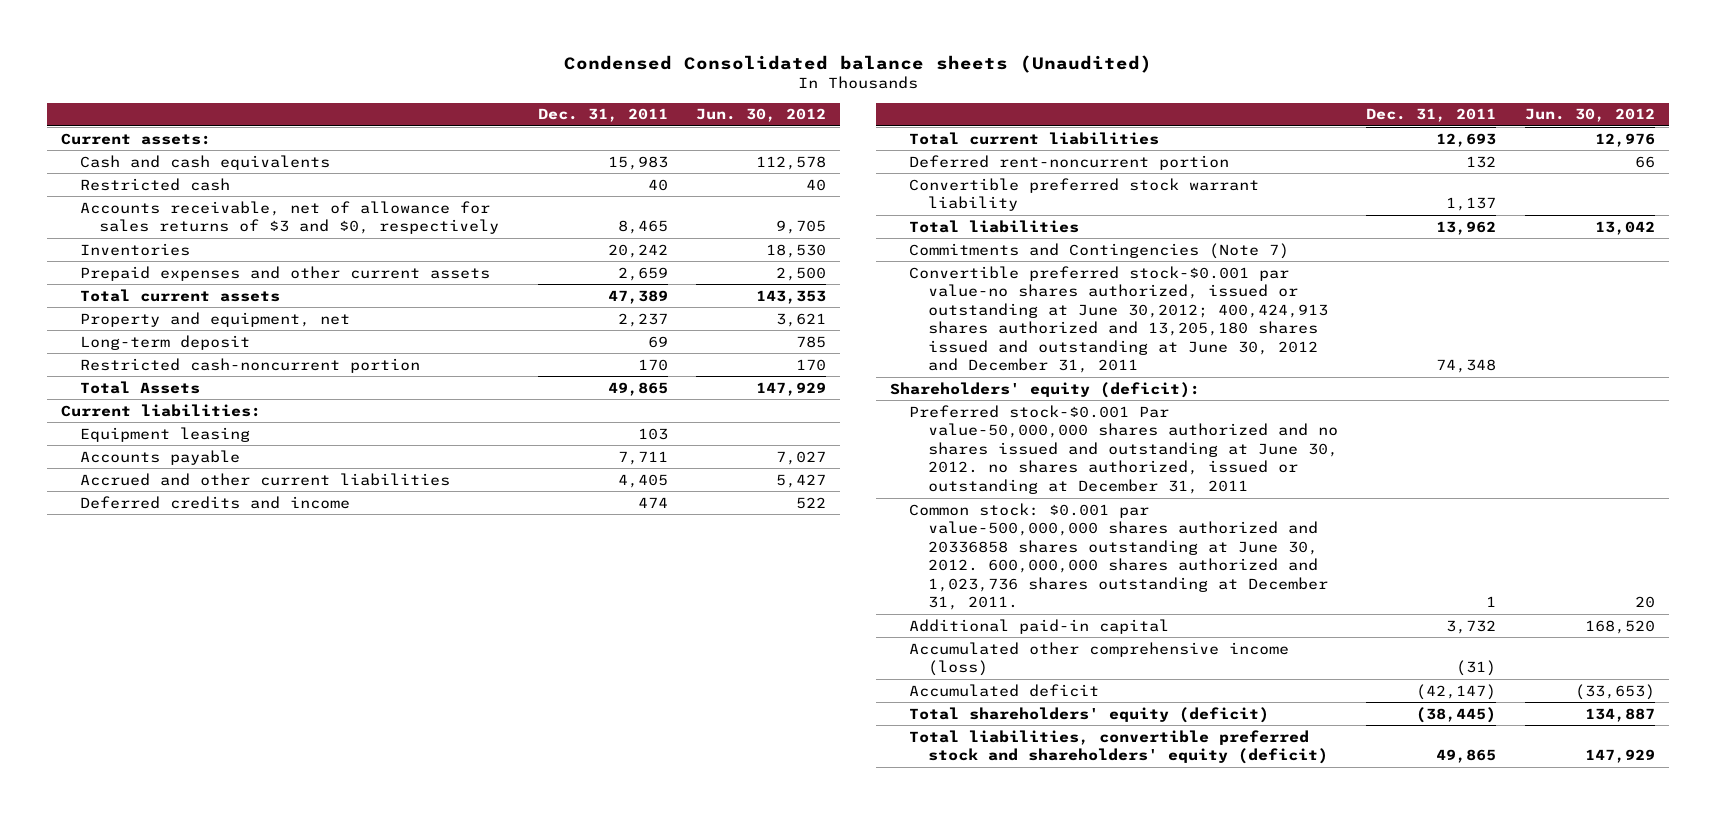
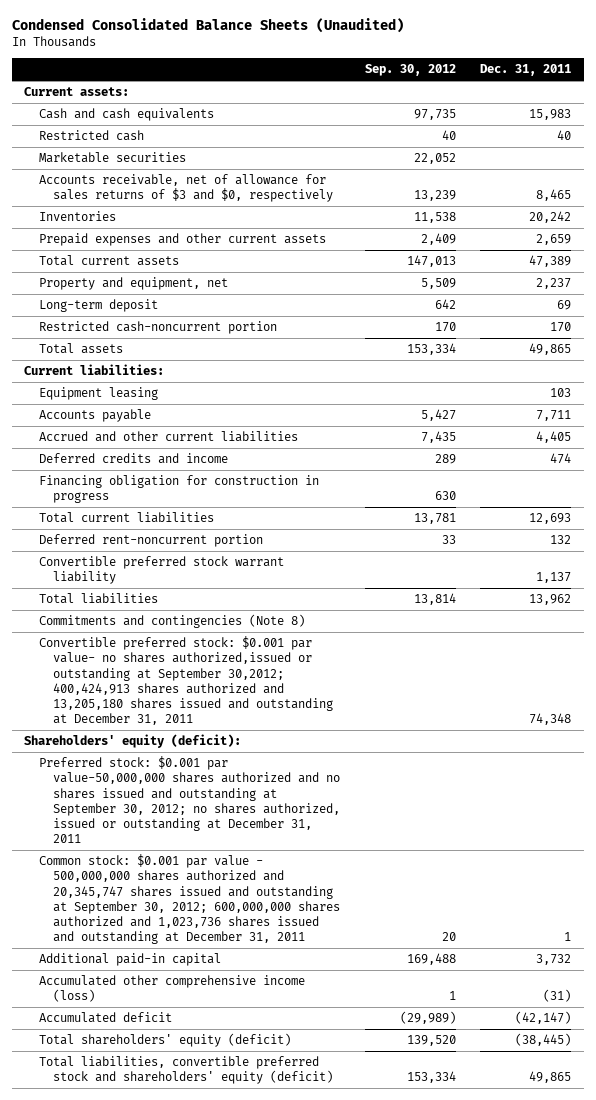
[563,55,1152,74] Condensed Consolidated balance sheets (Unaudited) -> [11,18,404,34] Condensed Consolidated Balance Sheets (Unaudited)
[695,108,826,123] Jun. 30, 2012 -> none
none -> [364,64,456,77] Sep. 30, 2012
none -> [38,152,186,164] Marketable securities
[80,380,201,394] Total Assets -> [38,343,123,355] Total assets
none -> [38,475,319,504] Financing obligation for construction in progress
[908,242,1289,259] Commitments and Contingencies (Note 7) -> [38,614,305,629] Commitments and contingencies (Note 8)
[908,265,1329,374] Convertible preferred stock-$0.001 par value-no shares authorized, issued or outstanding at June 30,2012; 400,424,913 shares authorized and 13,205,180 shares issued and outstanding at June 30, 2012 and December 31, 2011 -> [38,636,333,726] Convertible preferred stock: $0.001 par value- no shares authorized,issued or outstanding at September 30,2012; 400,424,913 shares authorized and 13,205,180 shares issued and outstanding at December 31, 2011
[908,404,1339,494] Preferred stock-$0.001 Par value-50,000,000 shares authorized and no shares issued and outstanding at June 30, 2012. no shares authorized, issued or outstanding at December 31, 2011 -> [38,756,340,844] Preferred stock: $0.001 par value-50,000,000 shares authorized and no shares issued and outstanding at September 30, 2012; no shares authorized, issued or outstanding at December 31, 2011
[908,502,1329,611] Common stock: $0.001 par value-500,000,000 shares authorized and 20336858 shares outstanding at June 30, 2012. 600,000,000 shares authorized and 1,023,736 shares outstanding at December 31, 2011. -> [38,854,340,945] Common stock: $0.001 par value - 500,000,000 shares authorized and 20,345,747 shares issued and outstanding at September 30, 2012; 600,000,000 shares authorized and 1,023,736 shares issued and outstanding at December 31, 2011

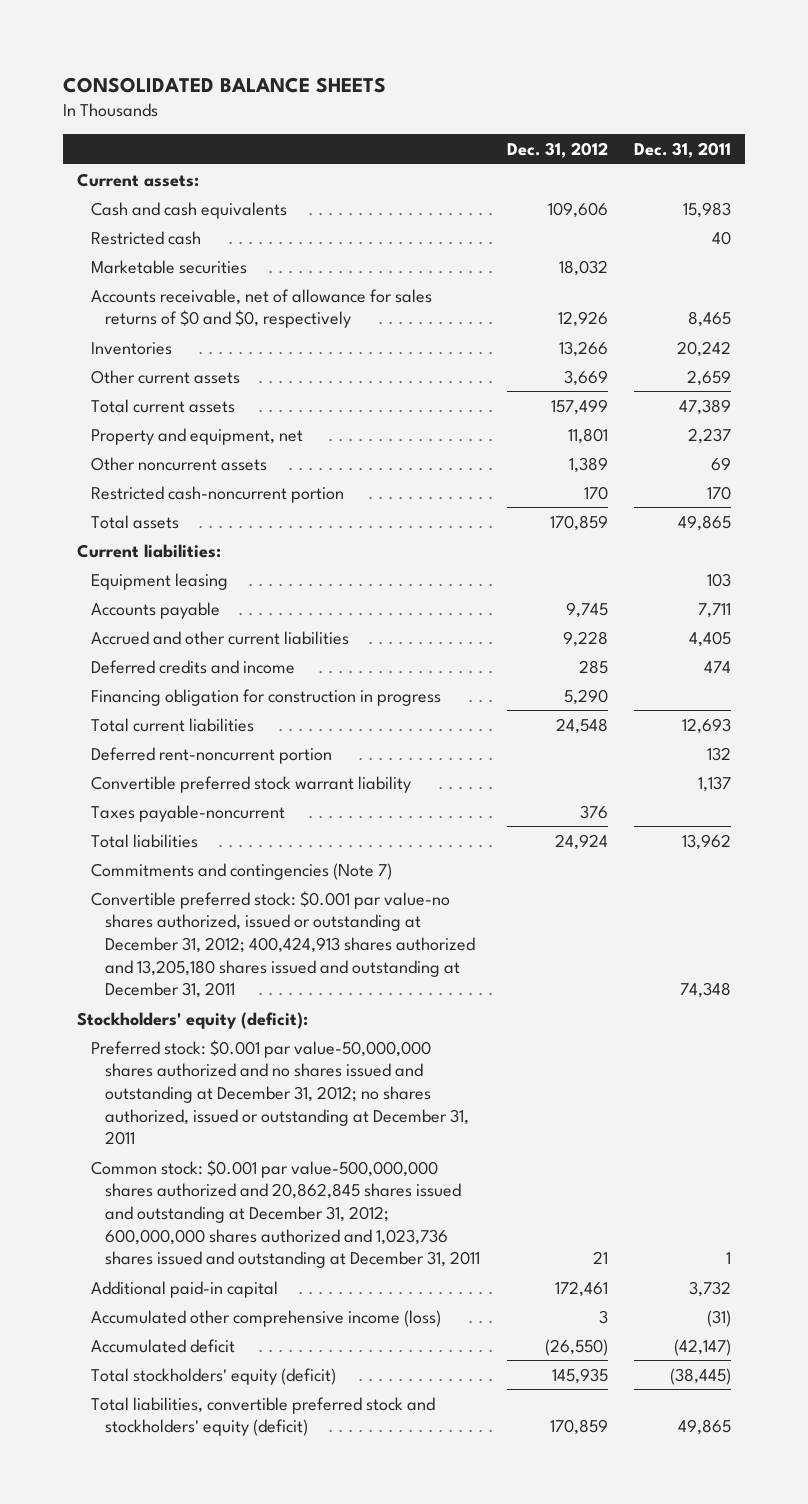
[11,18,404,34] Condensed Consolidated Balance Sheets (Unaudited) -> [63,76,387,93] CONSOLIDATED BALANCE SHEETS
[364,64,456,77] Sep. 30, 2012 -> none
none -> [506,141,608,158] Dec. 31, 2012
[38,174,333,203] Accounts receivable, net of allowance for sales returns of $3 and $0, respectively -> [91,288,433,329] Accounts receivable, net of allowance for sales returns of $0 and $0, respectively
[38,233,326,247] Prepaid expenses and other current assets -> [91,369,241,384] Other current assets
[38,299,158,313] Long-term deposit -> none
none -> [91,456,268,471] Other noncurrent assets
none -> [91,804,286,822] Taxes payable-noncurrent
[38,614,305,629] Commitments and contingencies (Note 8) -> [91,862,393,880] Commitments and contingencies (Note 7)
[38,636,333,726] Convertible preferred stock: $0.001 par value- no shares authorized,issued or outstanding at September 30,2012; 400,424,913 shares authorized and 13,205,180 shares issued and outstanding at December 31, 2011 -> [91,890,476,999] Convertible preferred stock: $0.001 par value-no shares authorized, issued or outstanding at December 31, 2012; 400,424,913 shares authorized and 13,205,180 shares issued and outstanding at December 31, 2011
[24,734,242,749] Shareholders' equity (deficit): -> [76,1011,308,1029] Stockholders' equity (deficit):
[38,756,340,844] Preferred stock: $0.001 par value-50,000,000 shares authorized and no shares issued and outstanding at September 30, 2012; no shares authorized, issued or outstanding at December 31, 2011 -> [91,1039,470,1146] Preferred stock: $0.001 par value-50,000,000 shares authorized and no shares issued and outstanding at December 31, 2012; no shares authorized, issued or outstanding at December 31, 2011
[38,854,340,945] Common stock: $0.001 par value - 500,000,000 shares authorized and 20,345,747 shares issued and outstanding at September 30, 2012; 600,000,000 shares authorized and 1,023,736 shares issued and outstanding at December 31, 2011 -> [91,1159,481,1269] Common stock: $0.001 par value-500,000,000 shares authorized and 20,862,845 shares issued and outstanding at December 31, 2012; 600,000,000 shares authorized and 1,023,736 shares issued and outstanding at December 31, 2011
[38,1033,291,1048] Total shareholders' equity (deficit) -> [91,1367,337,1385] Total stockholders' equity (deficit)
[38,1056,333,1085] Total liabilities, convertible preferred stock and shareholders' equity (deficit) -> [91,1396,436,1437] Total liabilities, convertible preferred stock and stockholders' equity (deficit)

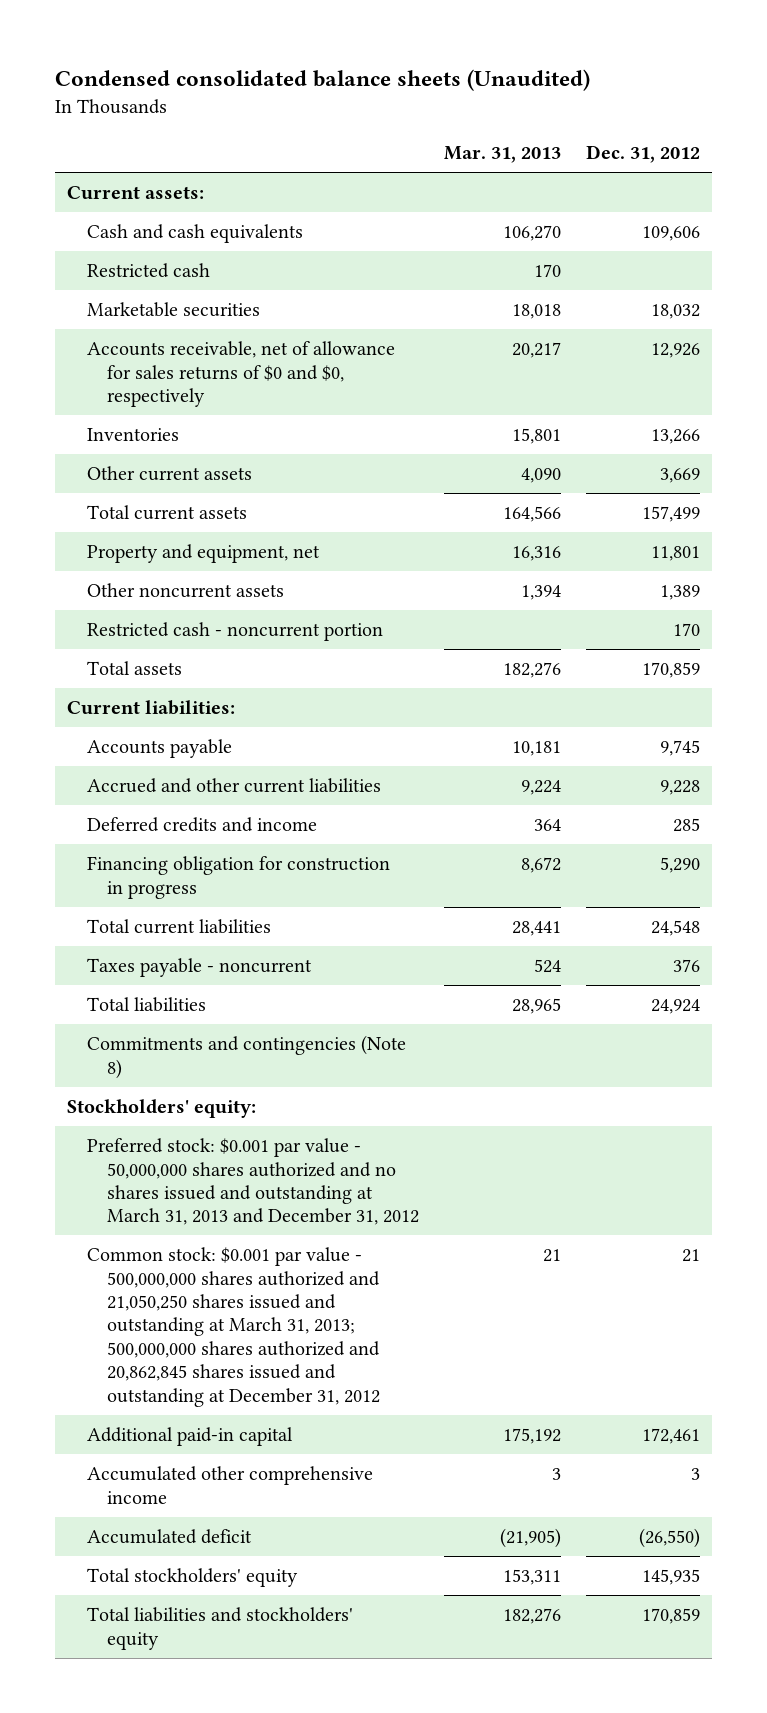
[63,76,387,93] CONSOLIDATED BALANCE SHEETS -> [54,68,590,91] Condensed consolidated balance sheets (Unaudited)
[634,141,732,158] Dec. 31, 2011 -> none
none -> [443,146,561,164] Mar. 31, 2013
[91,485,345,503] Restricted cash-noncurrent portion -> [86,622,383,642] Restricted cash - noncurrent portion
[91,572,229,590] Equipment leasing -> none
[91,746,333,764] Deferred rent-noncurrent portion -> none
[91,775,412,793] Convertible preferred stock warrant liability -> none
[91,804,286,822] Taxes payable-noncurrent -> [86,958,312,978] Taxes payable - noncurrent
[91,890,476,999] Convertible preferred stock: $0.001 par value-no shares authorized, issued or outstanding at December 31, 2012; 400,424,913 shares authorized and 13,205,180 shares issued and outstanding at December 31, 2011 -> none
[91,862,393,880] Commitments and contingencies (Note 7) -> [86,1035,406,1079] Commitments and contingencies (Note 8)
[76,1011,308,1029] Stockholders' equity (deficit): -> [67,1099,257,1119] Stockholders' equity:
[91,1039,470,1146] Preferred stock: $0.001 par value-50,000,000 shares authorized and no shares issued and outstanding at December 31, 2012; no shares authorized, issued or outstanding at December 31, 2011 -> [86,1138,419,1226] Preferred stock: $0.001 par value - 50,000,000 shares authorized and no shares issued and outstanding at March 31, 2013 and December 31, 2012
[91,1159,481,1269] Common stock: $0.001 par value-500,000,000 shares authorized and 20,862,845 shares issued and outstanding at December 31, 2012; 600,000,000 shares authorized and 1,023,736 shares issued and outstanding at December 31, 2011 -> [86,1247,380,1407] Common stock: $0.001 par value - 500,000,000 shares authorized and 21,050,250 shares issued and outstanding at March 31, 2013; 500,000,000 shares authorized and 20,862,845 shares issued and outstanding at December 31, 2012
[91,1309,442,1327] Accumulated other comprehensive income (loss) -> [86,1466,373,1504] Accumulated other comprehensive income
[91,1367,337,1385] Total stockholders' equity (deficit) -> [86,1568,298,1588] Total stockholders' equity
[91,1396,436,1437] Total liabilities, convertible preferred stock and stockholders' equity (deficit) -> [86,1607,353,1650] Total liabilities and stockholders' equity

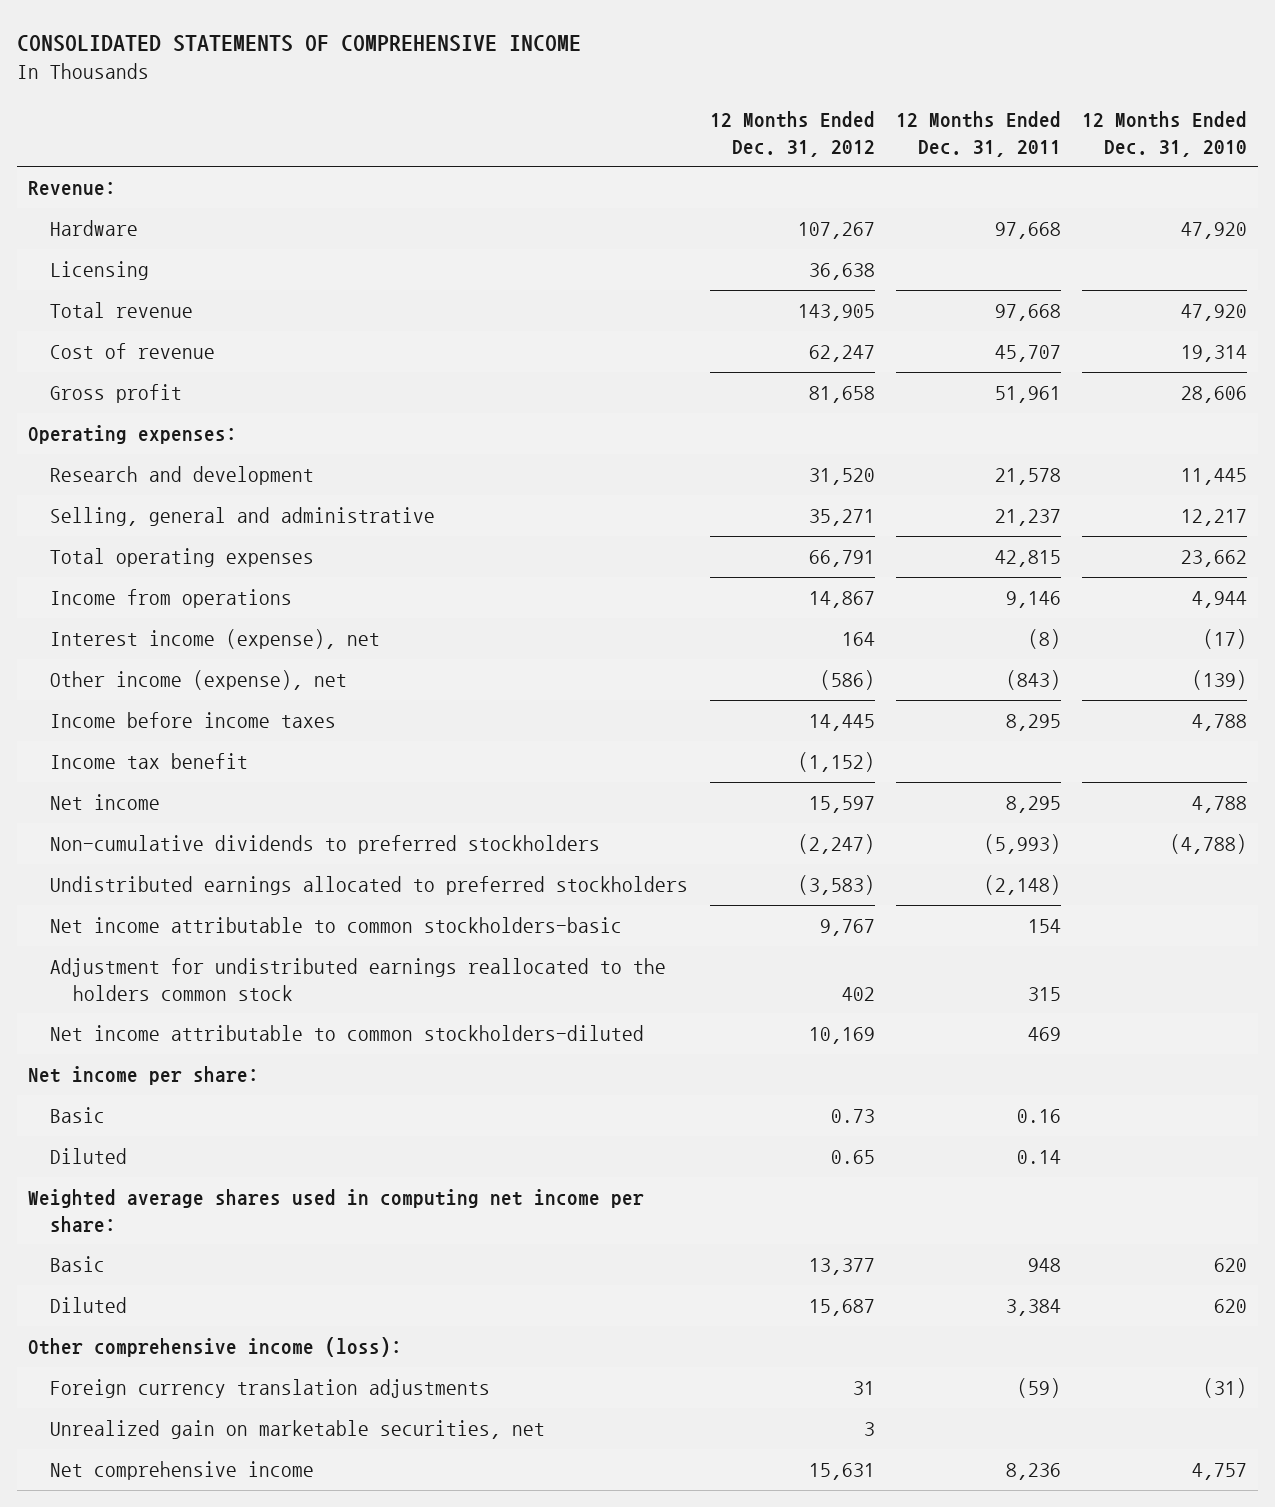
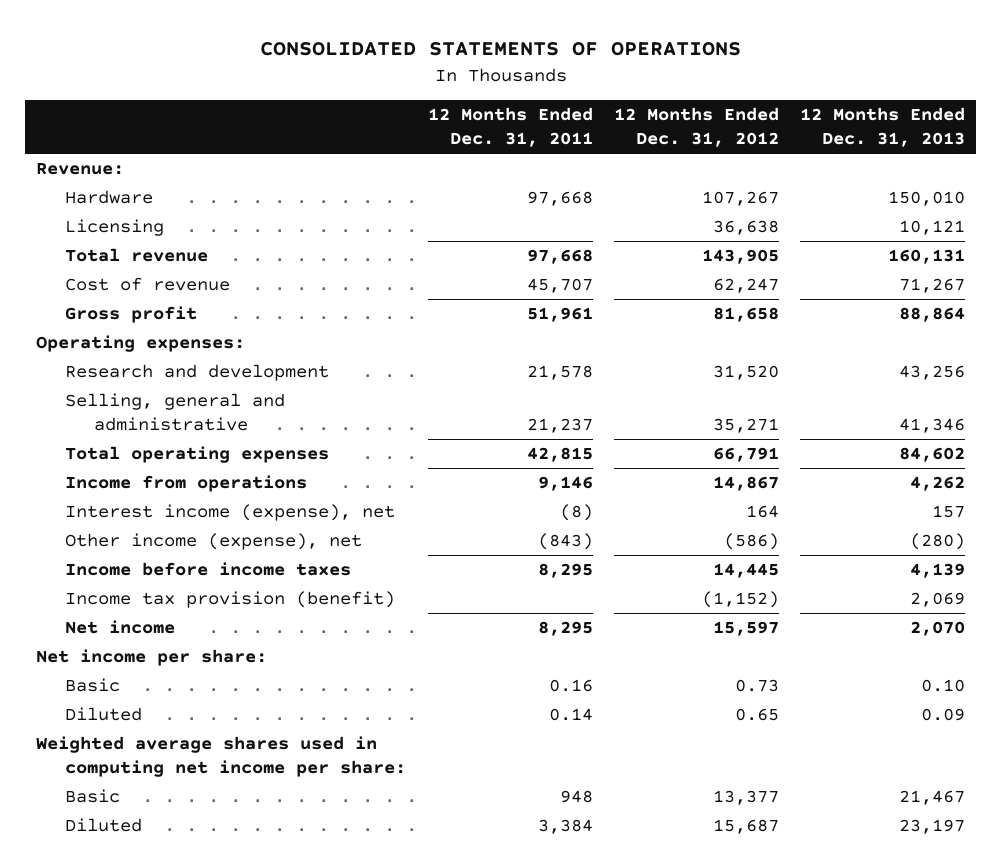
[17,34,582,52] CONSOLIDATED STATEMENTS OF COMPREHENSIVE INCOME -> [259,41,741,56] CONSOLIDATED STATEMENTS OF OPERATIONS
[1082,111,1248,157] 12 Months Ended Dec. 31, 2010 -> none
none -> [800,107,966,148] 12 Months Ended Dec. 31, 2013
[50,753,249,770] Income tax benefit -> [65,591,396,609] Income tax provision (benefit)
[50,835,601,855] Non-cumulative dividends to preferred stockholders -> none
[50,876,689,896] Undistributed earnings allocated to preferred stockholders -> none
[50,917,623,934] Net income attributable to common stockholders-basic -> none
[50,958,667,1001] Adjustment for undistributed earnings reallocated to the holders common stock -> none
[50,1025,645,1042] Net income attributable to common stockholders-diluted -> none
[27,1337,402,1358] Other comprehensive income (loss): -> none
[50,1379,491,1399] Foreign currency translation adjustments -> none
[50,1420,546,1440] Unrealized gain on marketable securities, net -> none
[50,1461,315,1481] Net comprehensive income -> none

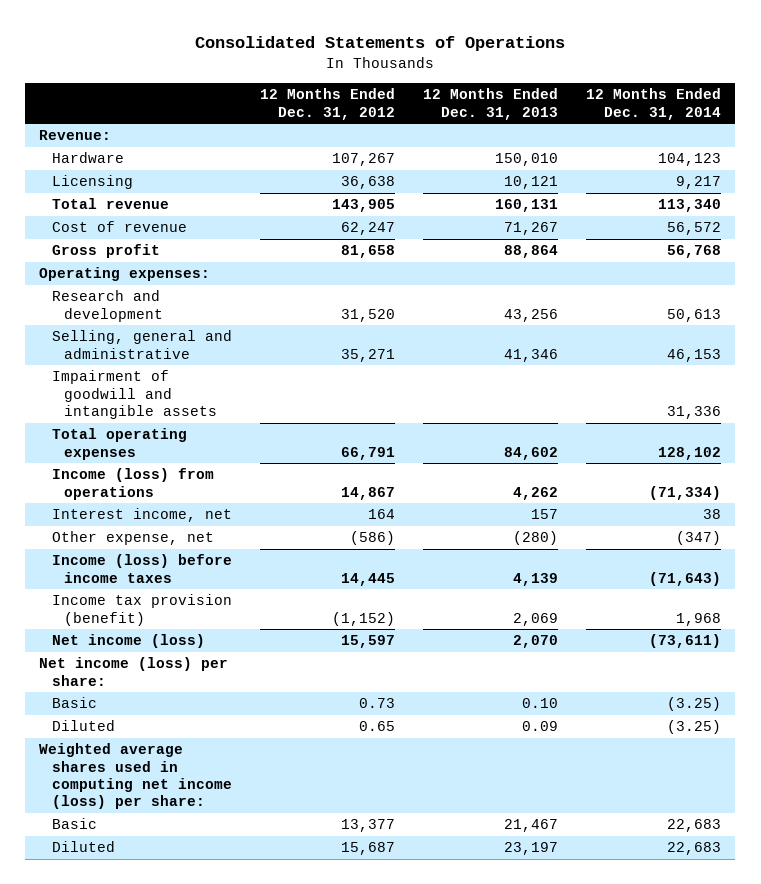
[259,41,741,56] CONSOLIDATED STATEMENTS OF OPERATIONS -> [195,36,566,52] Consolidated Statements of Operations
[427,107,593,148] 12 Months Ended Dec. 31, 2011 -> none
none -> [586,88,722,120] 12 Months Ended Dec. 31, 2014
none -> [51,370,218,419] Impairment of goodwill and intangible assets
[65,475,308,493] Income from operations -> [51,468,214,500] Income (loss) from operations
[65,504,396,522] Interest income (expense), net -> [51,508,232,523] Interest income, net
[65,533,363,551] Other income (expense), net -> [51,531,214,546] Other expense, net
[65,562,352,577] Income before income taxes -> [51,554,232,583] Income (loss) before income taxes
[65,620,176,635] Net income -> [51,634,205,649] Net income (loss)
[35,649,267,667] Net income per share: -> [39,657,229,686] Net income (loss) per share:
[35,736,407,778] Weighted average shares used in computing net income per share: -> [39,743,232,810] Weighted average shares used in computing net income (loss) per share:

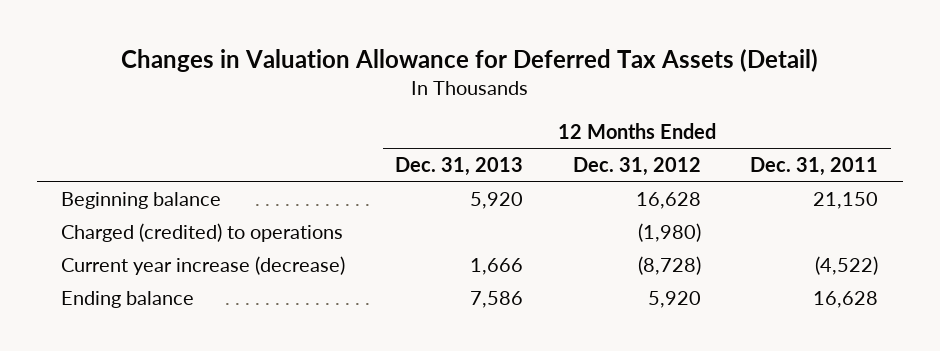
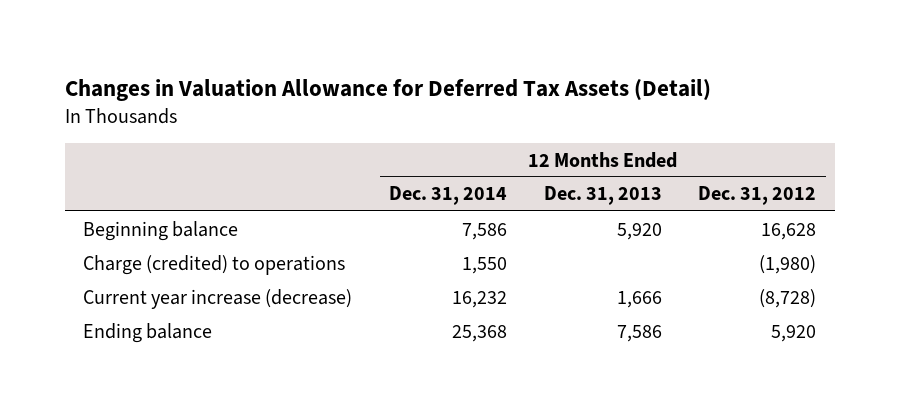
[750,157,879,177] Dec. 31, 2011 -> none
none -> [388,186,507,206] Dec. 31, 2014
[61,222,344,242] Charged (credited) to operations -> [83,254,346,275] Charge (credited) to operations

